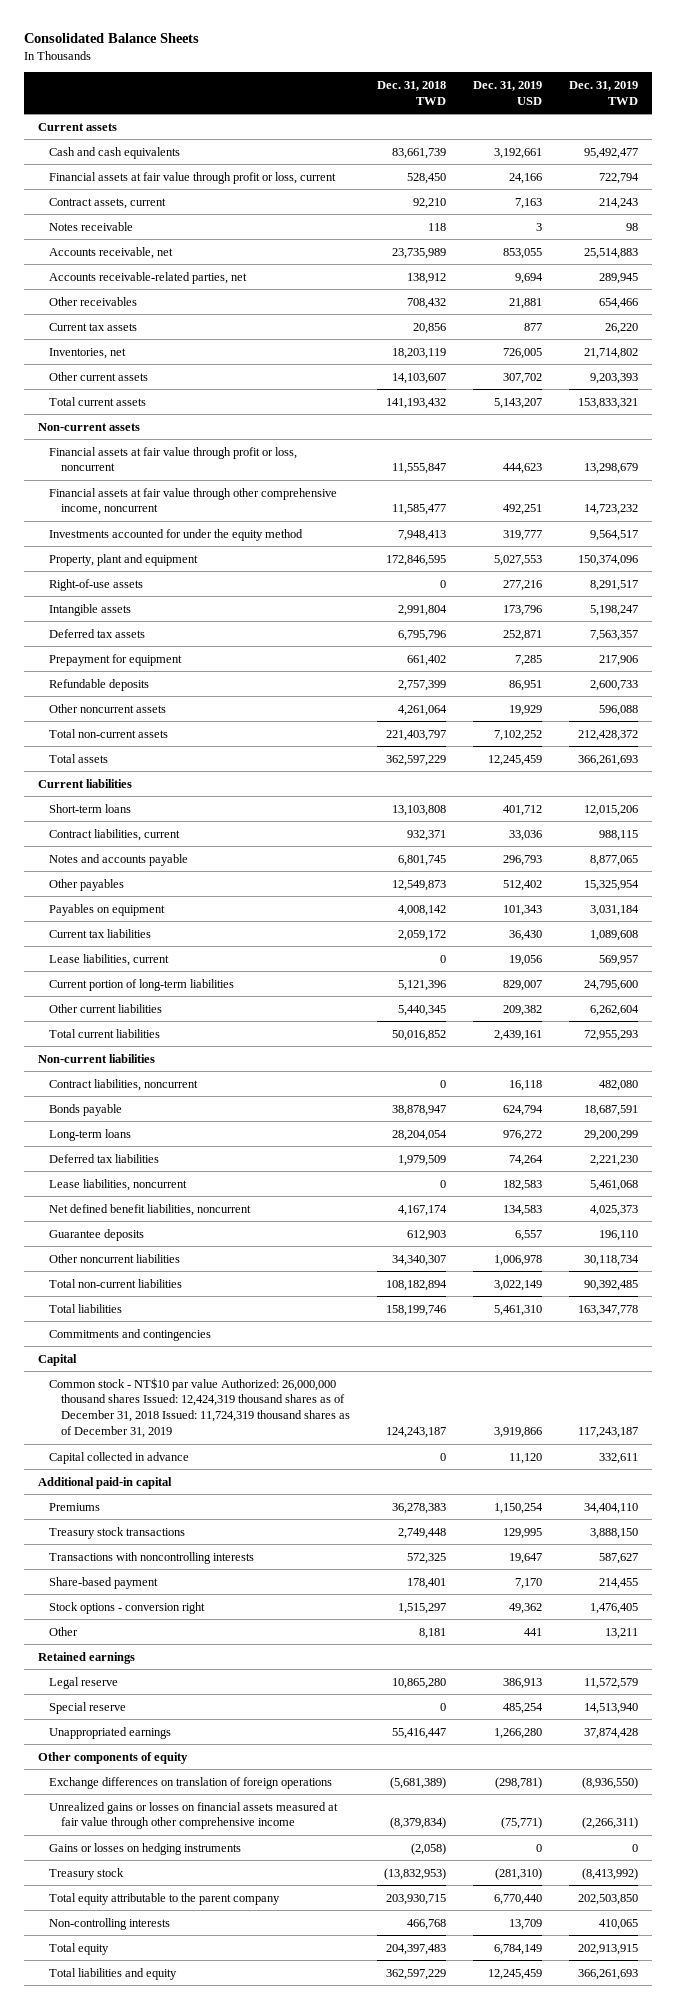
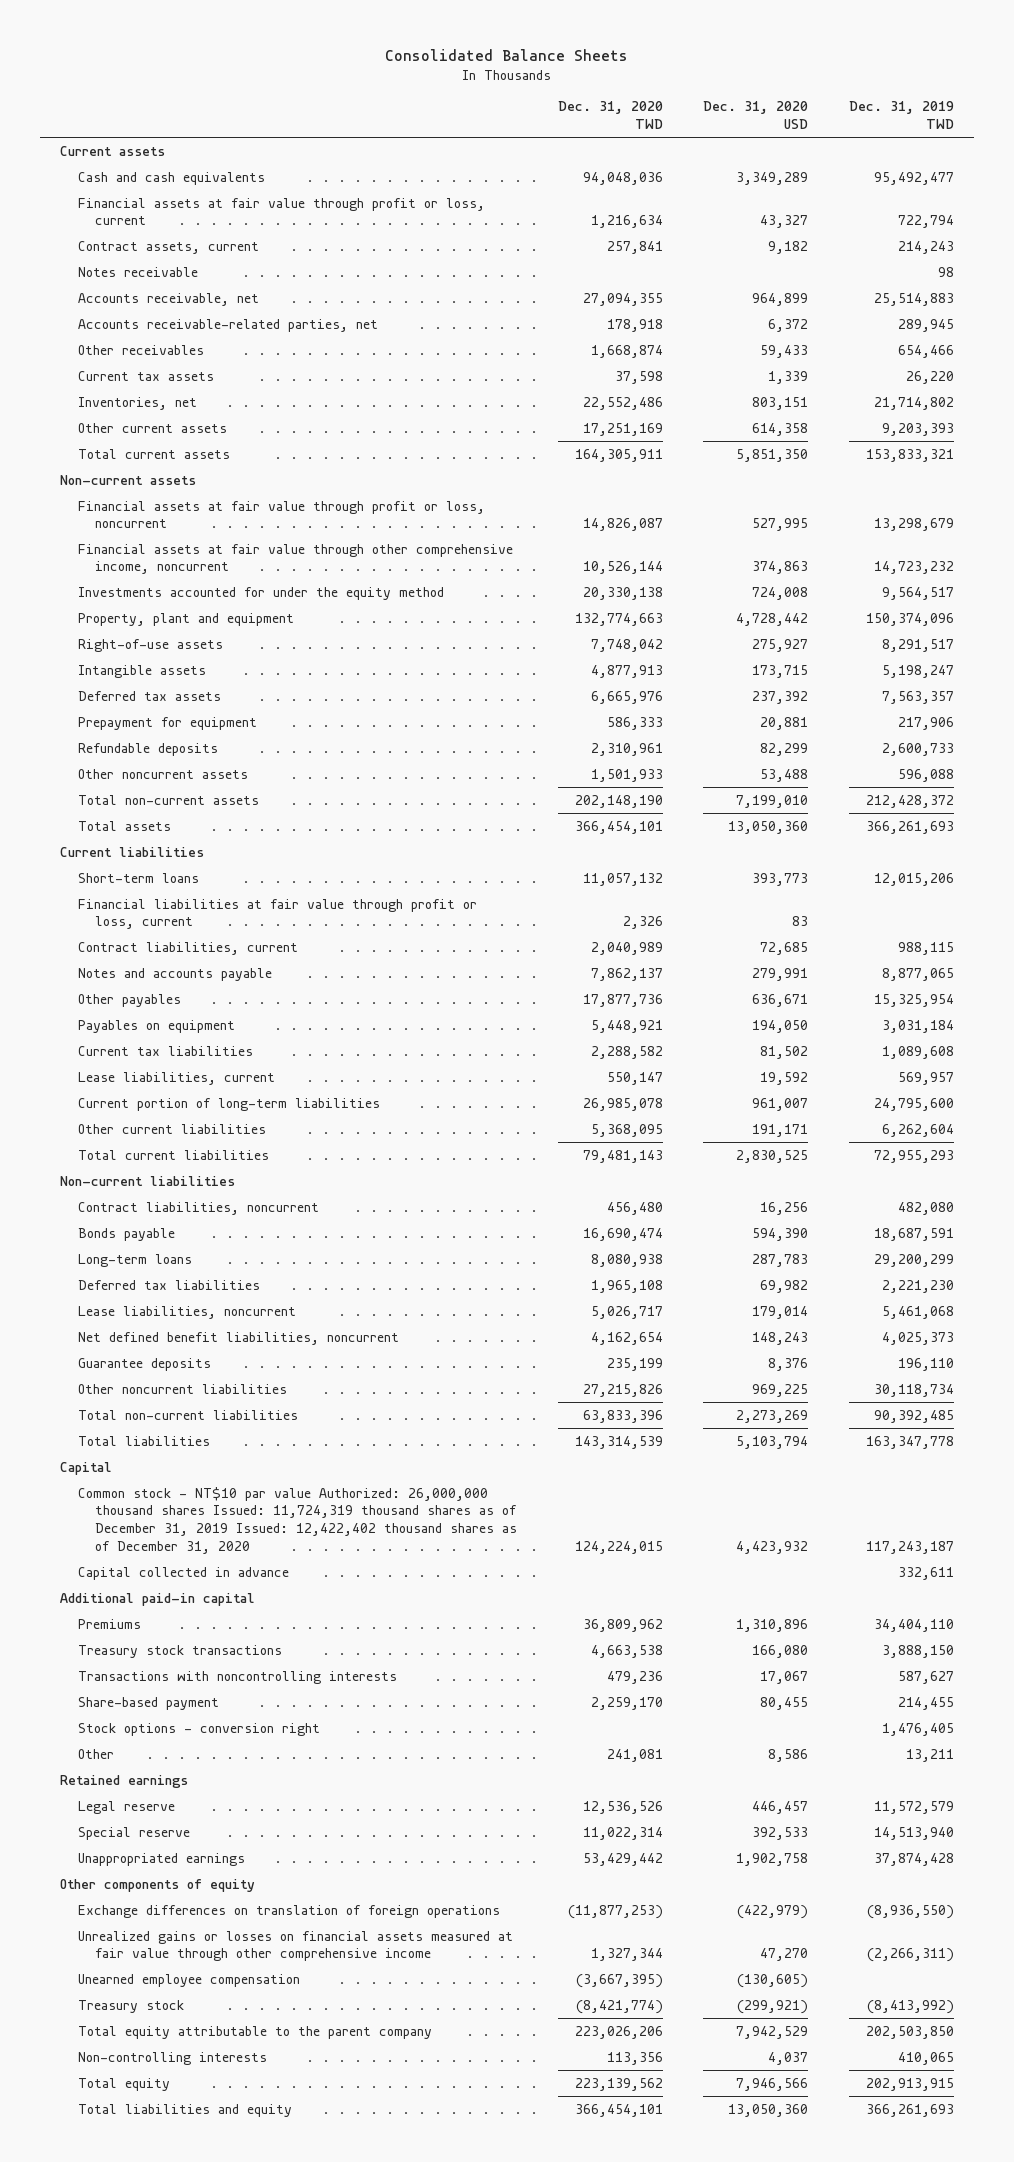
[377,80,447,105] Dec. 31, 2018 TWD -> none
[473,80,543,105] Dec. 31, 2019 USD -> none
none -> [557,101,663,130] Dec. 31, 2020 TWD
none -> [703,101,809,130] Dec. 31, 2020 USD
none -> [77,898,477,930] Financial liabilities at fair value through profit or loss, current
[49,1328,212,1341] Commitments and contingencies -> none
[49,1377,350,1439] Common stock - NT$10 par value Authorized: 26,000,000 thousand shares Issued: 12,424,319 thousand shares as of December 31, 2018 Issued: 11,724,319 thousand shares as of December 31, 2019 -> [77,1486,518,1555] Common stock - NT$10 par value Authorized: 26,000,000 thousand shares Issued: 11,724,319 thousand shares as of December 31, 2019 Issued: 12,422,402 thousand shares as of December 31, 2020
[49,1842,242,1855] Gains or losses on hedging instruments -> none
none -> [77,1973,300,1987] Unearned employee compensation

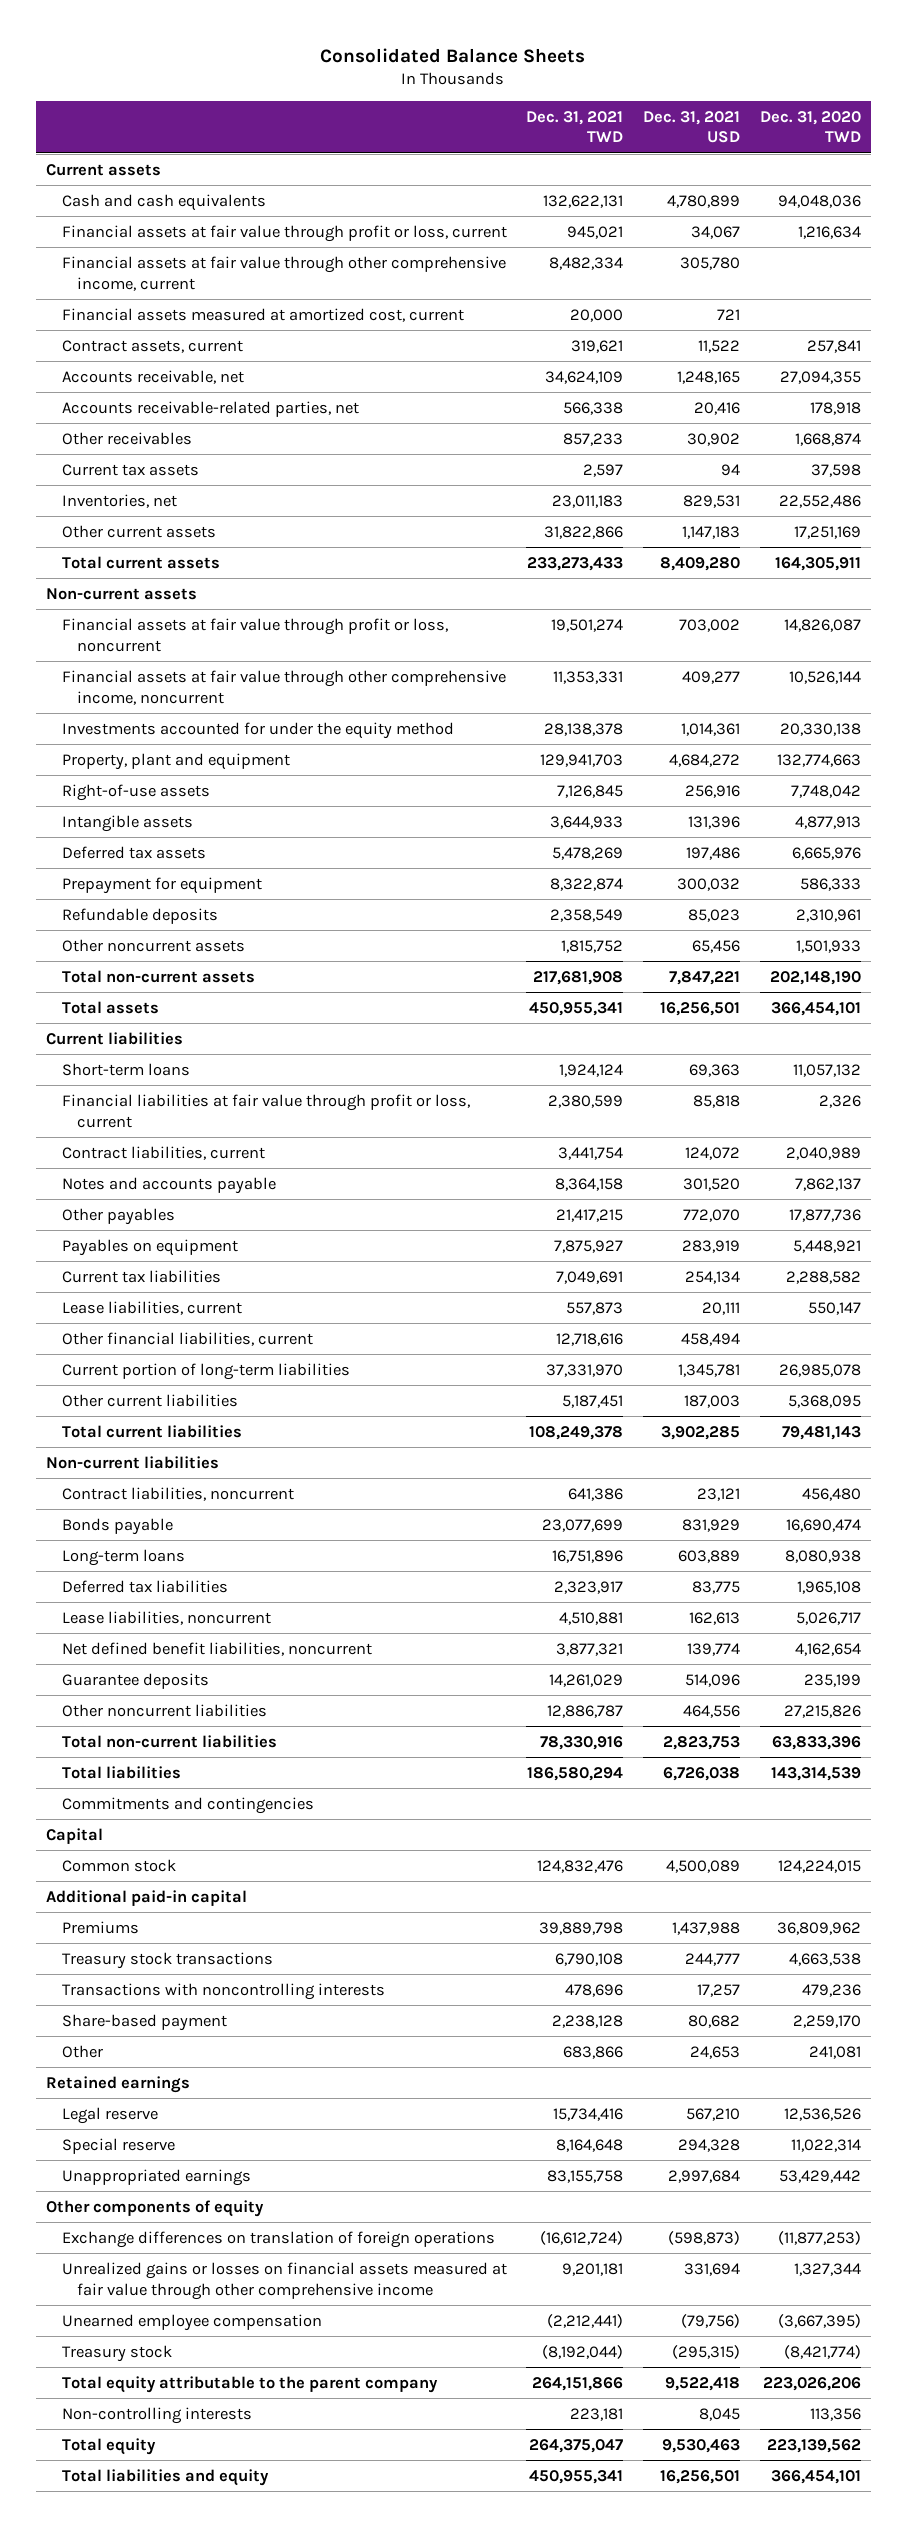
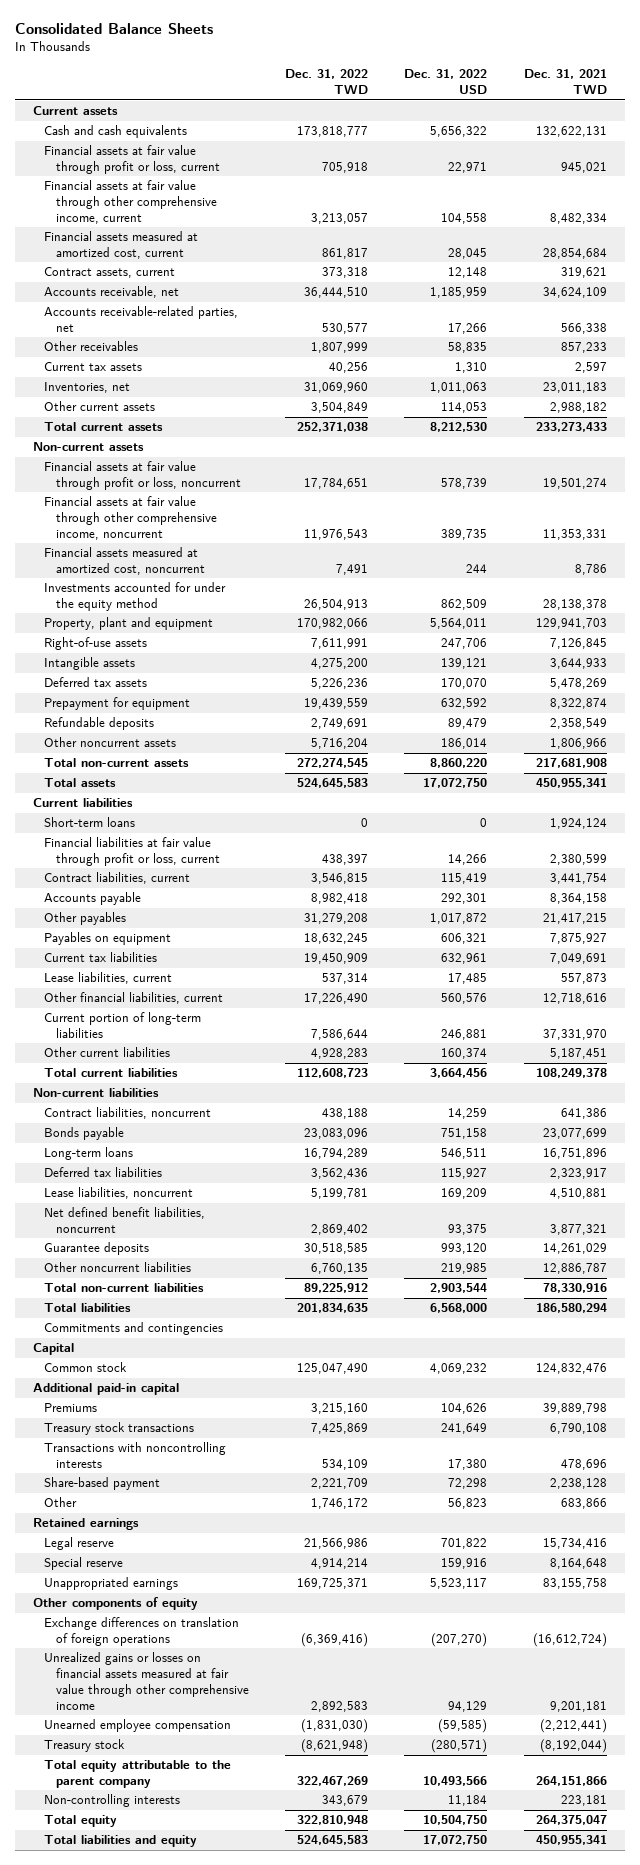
[643,110,741,144] Dec. 31, 2021 USD -> none
[759,110,861,143] Dec. 31, 2020 TWD -> none
none -> [284,69,368,95] Dec. 31, 2022 TWD
none -> [404,69,488,95] Dec. 31, 2022 USD
[570,308,624,322] 20,000 -> [542,248,607,260] 28,854,684
[544,525,624,539] 31,822,866 -> [549,402,607,414] 2,988,182
none -> [44,547,205,576] Financial assets measured at amortized cost, noncurrent
[561,939,624,953] 1,815,752 -> [549,738,607,750] 1,806,966
[61,1176,276,1194] Notes and accounts payable -> [44,892,142,906] Accounts payable

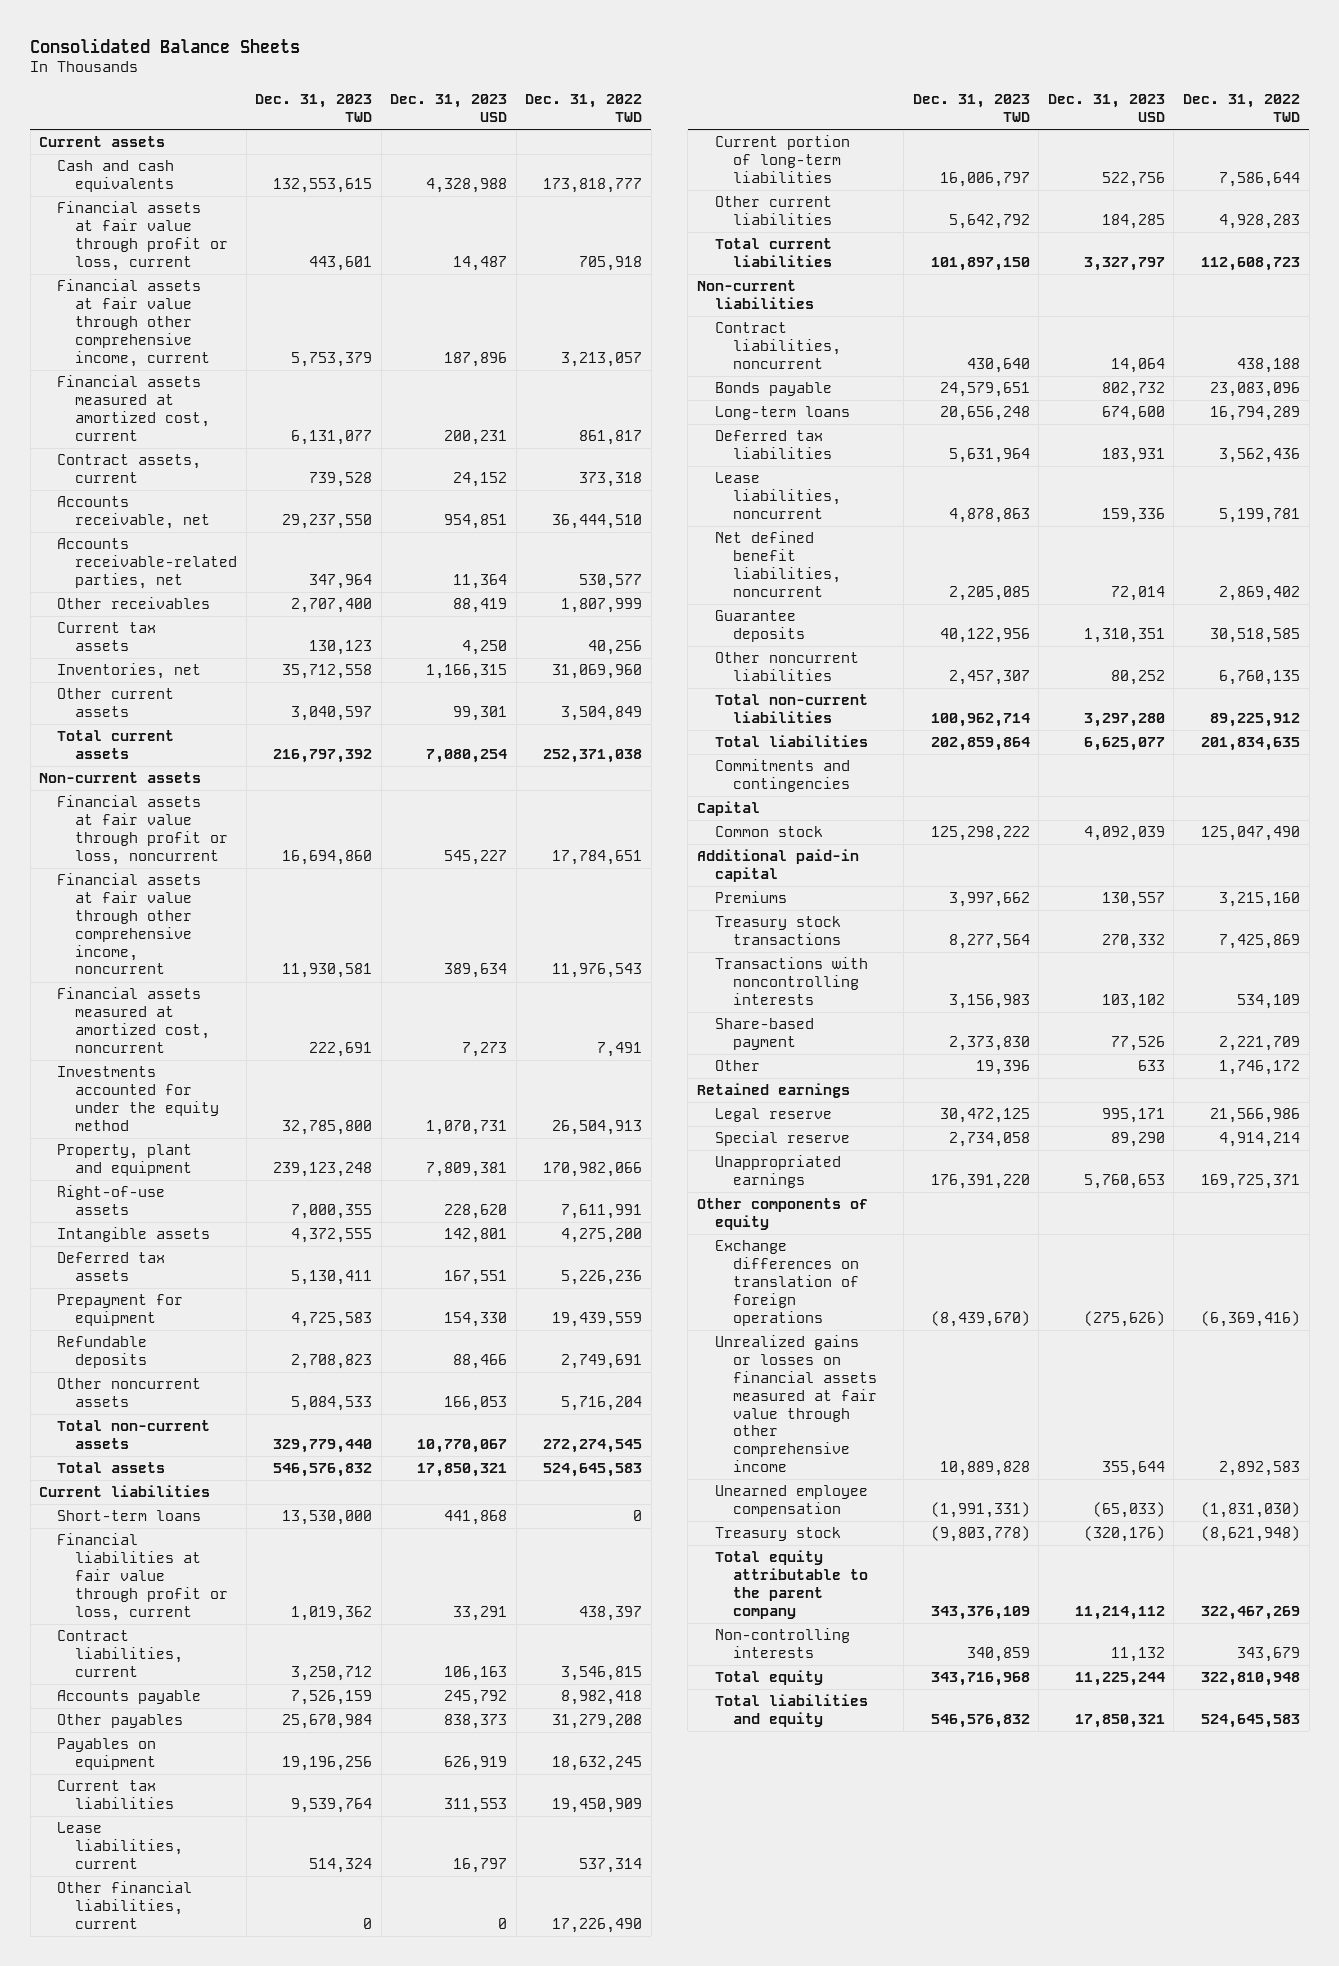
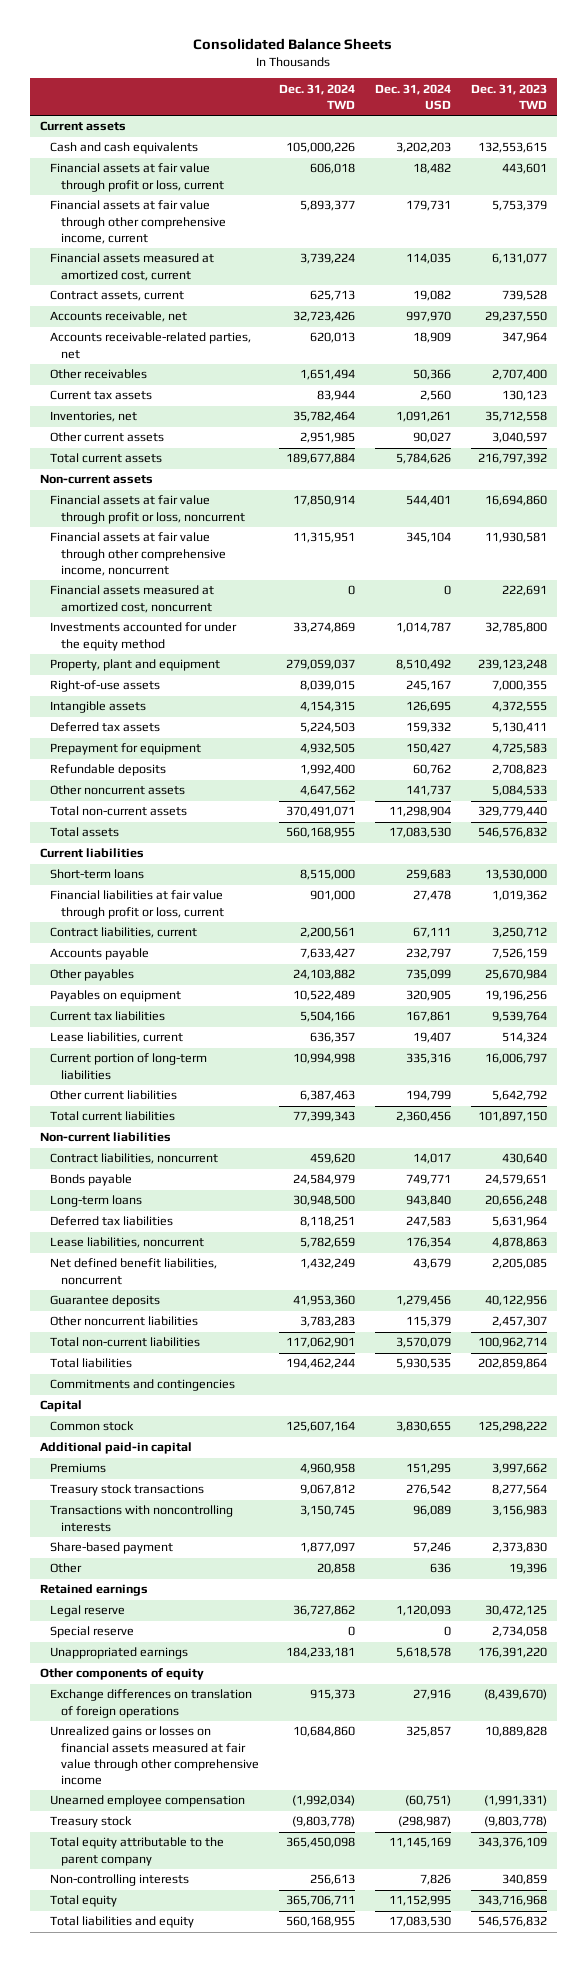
[390,94,508,123] Dec. 31, 2023 USD -> none
[525,94,643,123] Dec. 31, 2022 TWD -> none
none -> [278,83,355,110] Dec. 31, 2024 TWD
none -> [374,83,451,111] Dec. 31, 2024 USD
[57,1881,193,1929] Other financial liabilities, current -> none

